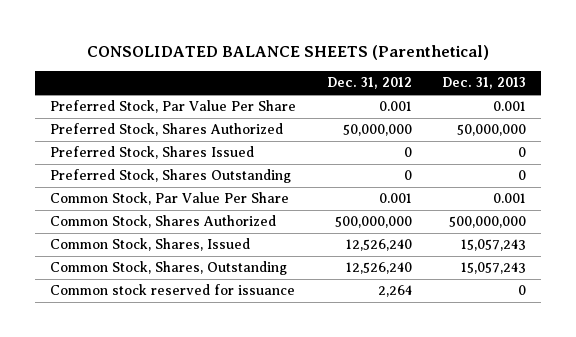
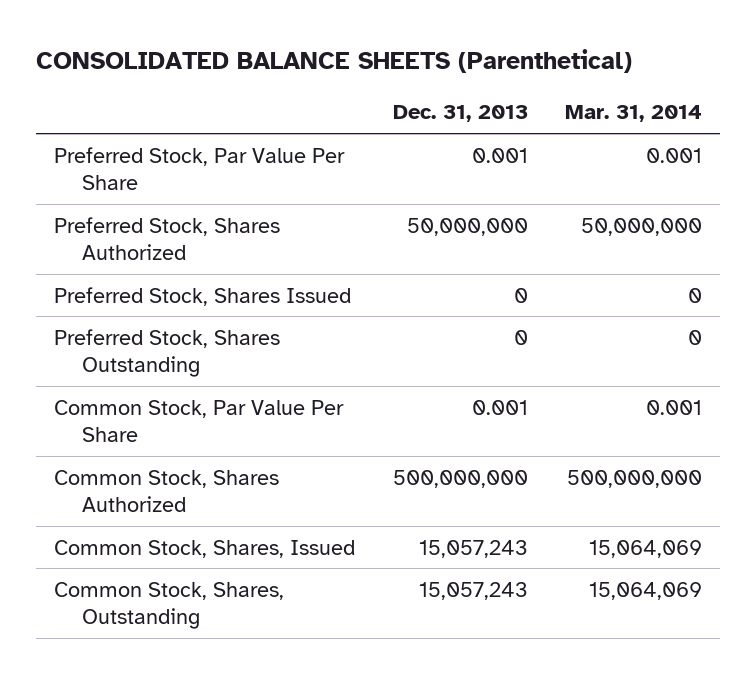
[326,77,412,90] Dec. 31, 2012 -> none
none -> [564,105,702,123] Mar. 31, 2014
[50,284,296,296] Common stock reserved for issuance -> none

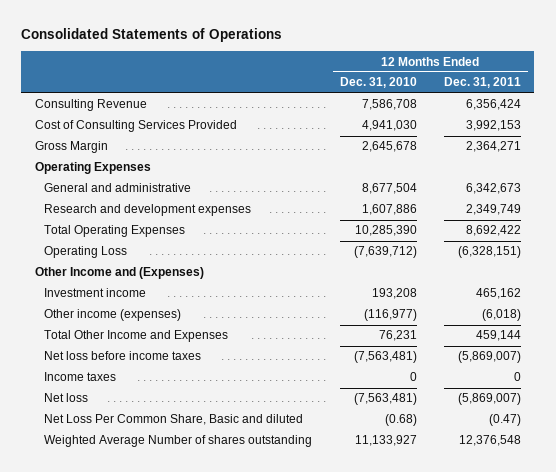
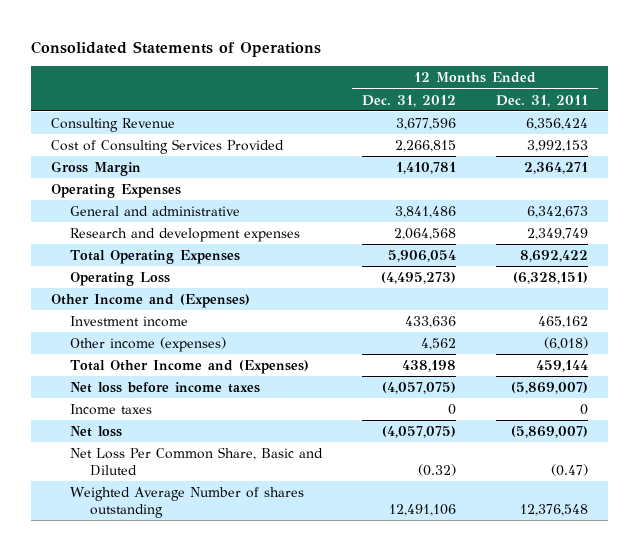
[339,77,417,89] Dec. 31, 2010 -> none
none -> [362,94,457,107] Dec. 31, 2012
[44,330,229,343] Total Other Income and Expenses -> [70,359,310,374] Total Other Income and (Expenses)
[44,414,304,426] Net Loss Per Common Share, Basic and diluted -> [70,446,324,476] Net Loss Per Common Share, Basic and Diluted

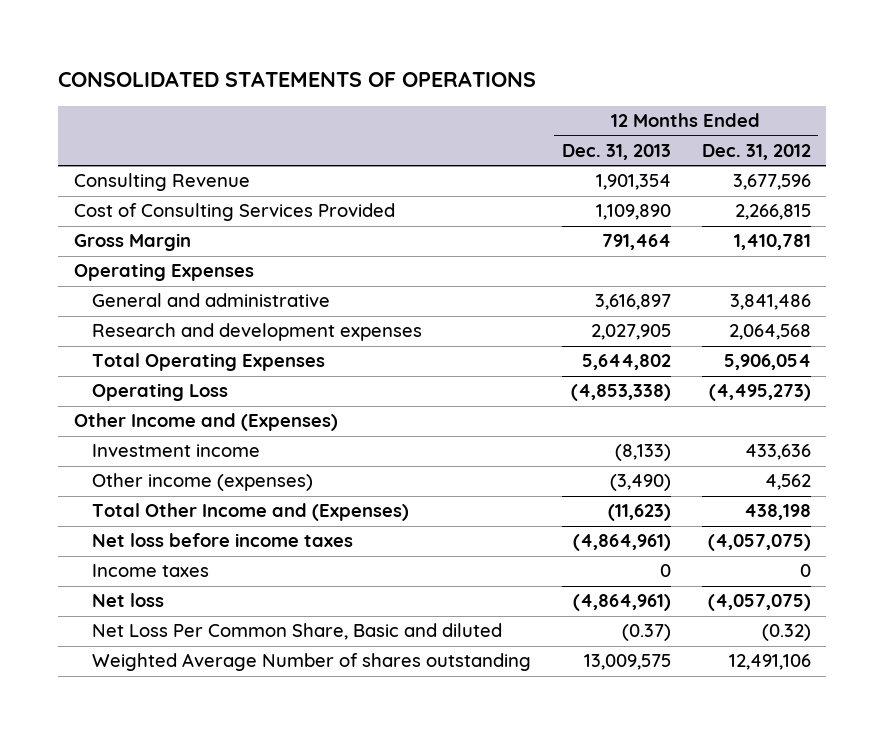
[31,40,322,57] Consolidated Statements of Operations -> [58,71,537,88] CONSOLIDATED STATEMENTS OF OPERATIONS
[495,94,588,107] Dec. 31, 2011 -> none
none -> [561,143,671,160] Dec. 31, 2013
[70,446,324,476] Net Loss Per Common Share, Basic and Diluted -> [91,623,502,641] Net Loss Per Common Share, Basic and diluted

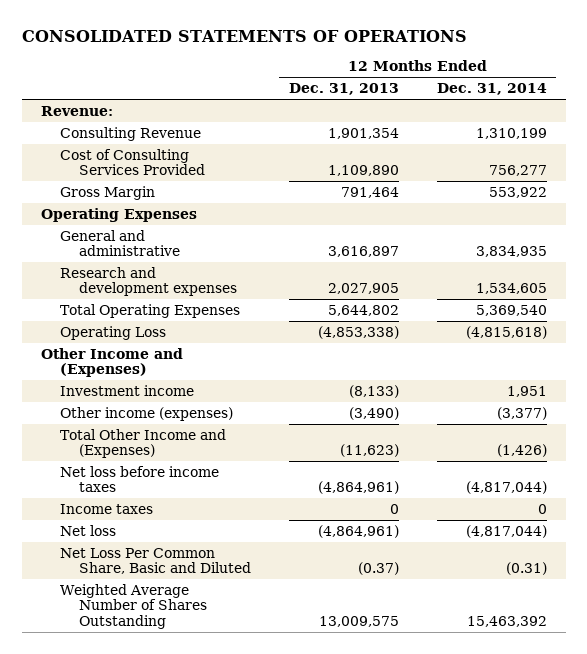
[701,143,811,160] Dec. 31, 2012 -> none
none -> [436,83,547,96] Dec. 31, 2014
none -> [40,105,113,116] Revenue:
[91,623,502,641] Net Loss Per Common Share, Basic and diluted -> [59,547,251,575] Net Loss Per Common Share, Basic and Diluted
[91,653,531,672] Weighted Average Number of shares outstanding -> [59,583,207,629] Weighted Average Number of Shares Outstanding

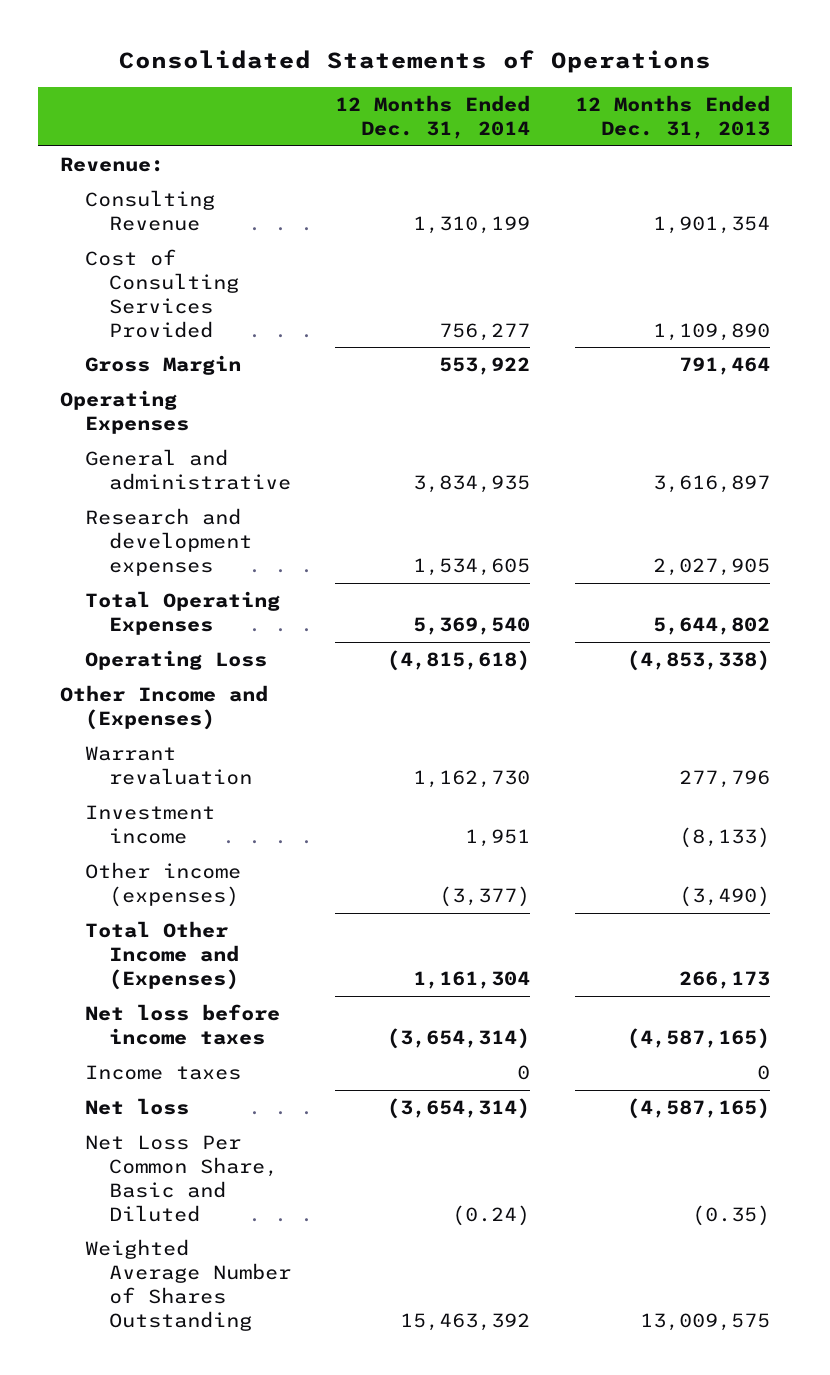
[21,30,467,43] CONSOLIDATED STATEMENTS OF OPERATIONS -> [118,49,711,73] Consolidated Statements of Operations
none -> [84,746,252,785] Warrant revaluation
[339,444,399,458] (11,623) -> [678,970,770,989] 266,173
[496,444,547,458] (1,426) -> [413,970,531,989] 1,161,304
[317,481,399,495] (4,864,961) -> [626,1027,770,1049] (4,587,165)
[465,481,547,495] (4,817,044) -> [387,1027,531,1049] (3,654,314)
[317,524,399,538] (4,864,961) -> [626,1098,770,1120] (4,587,165)
[465,524,547,538] (4,817,044) -> [387,1098,531,1120] (3,654,314)
[357,562,399,576] (0.37) -> [691,1204,770,1226] (0.35)
[505,562,547,576] (0.31) -> [452,1204,531,1226] (0.24)

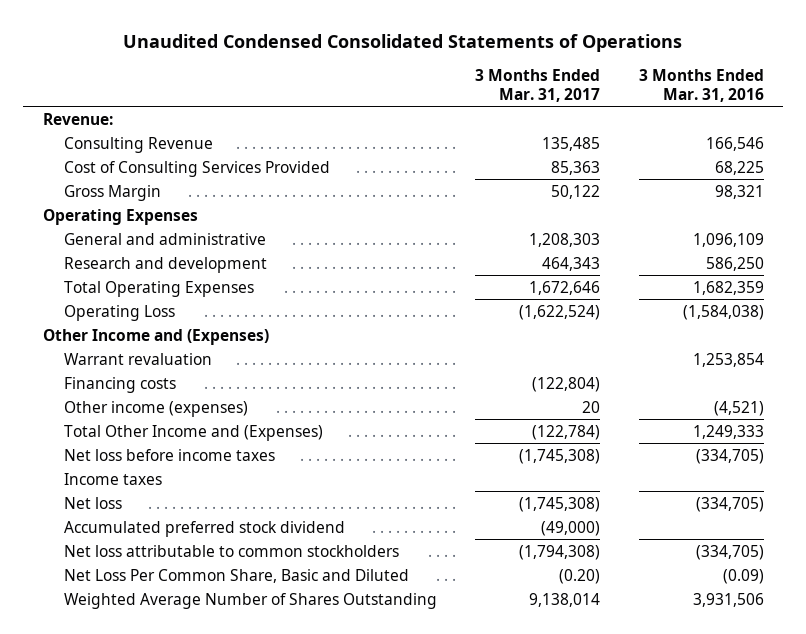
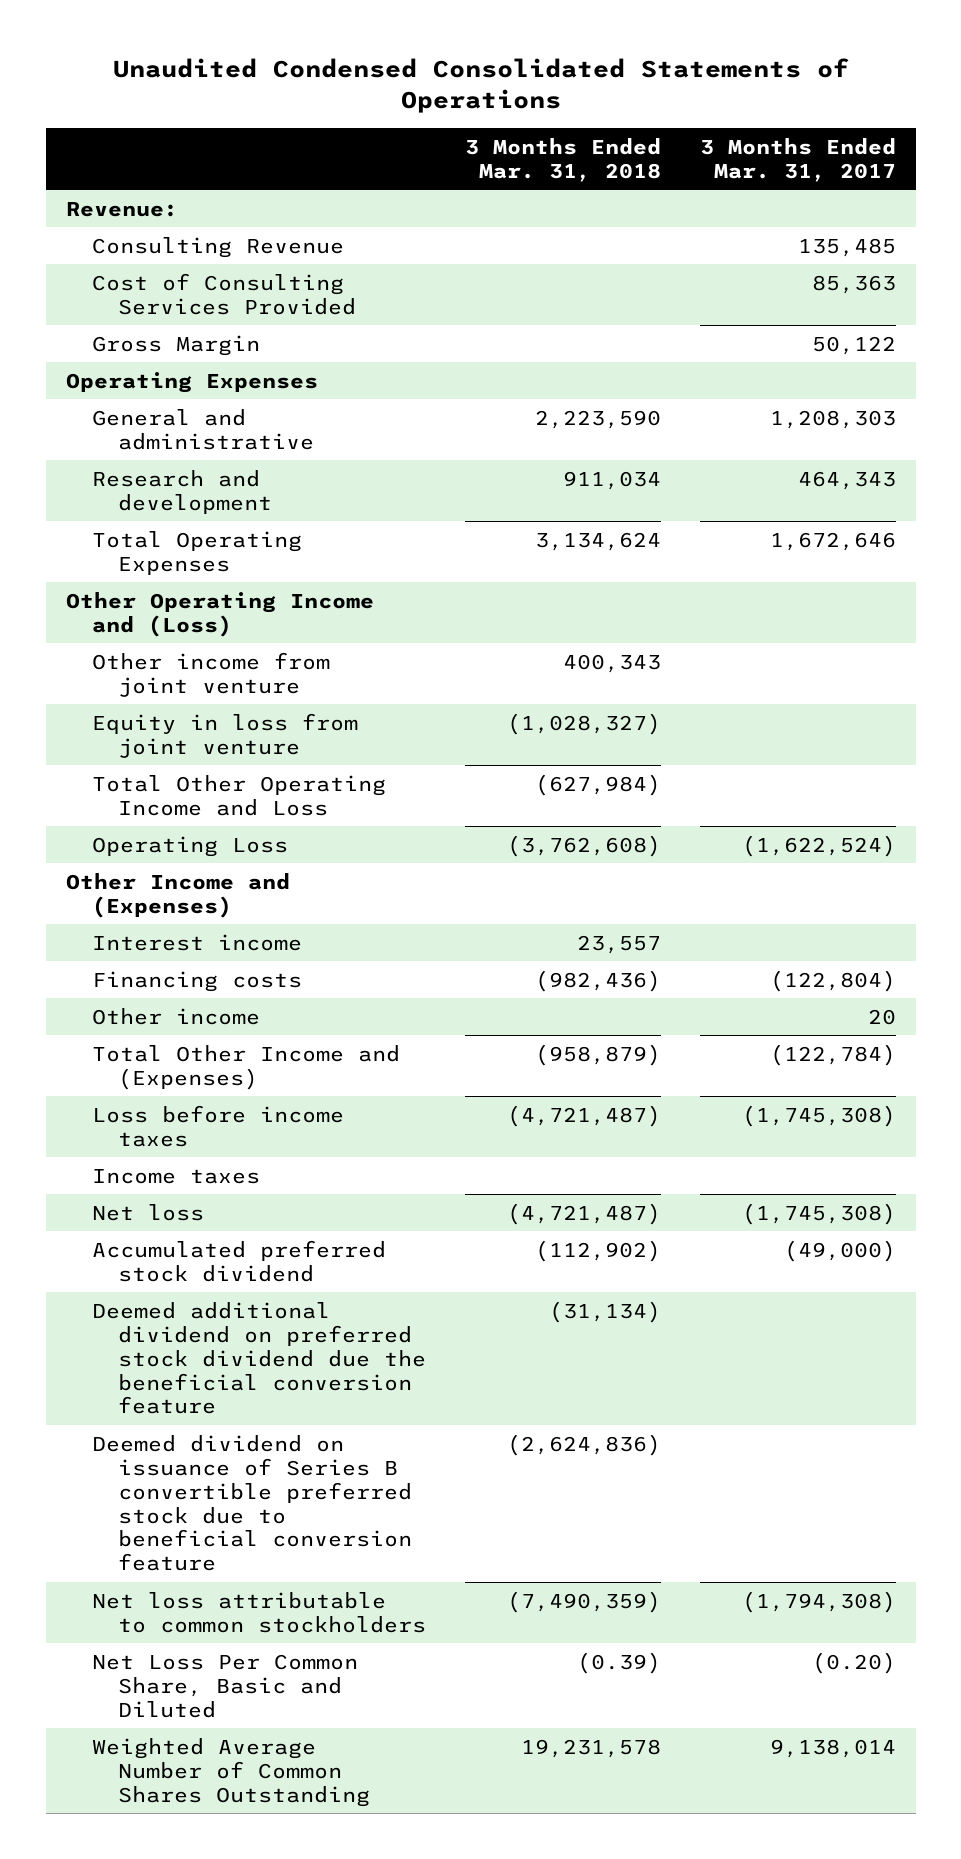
[638,68,764,102] 3 Months Ended Mar. 31, 2016 -> none
none -> [464,137,661,182] 3 Months Ended Mar. 31, 2018
none -> [65,591,374,637] Other Operating Income and (Loss)
none -> [91,651,330,697] Other income from joint venture
none -> [91,712,358,758] Equity in loss from joint venture
none -> [91,774,386,816] Total Other Operating Income and Loss
[64,352,213,365] Warrant revaluation -> none
none -> [91,933,302,951] Interest income
[64,400,249,417] Other income (expenses) -> [91,1007,260,1025] Other income
[64,448,276,461] Net loss before income taxes -> [91,1104,344,1147] Loss before income taxes
none -> [91,1301,426,1415] Deemed additional dividend on preferred stock dividend due the beneficial conversion feature
none -> [91,1434,412,1572] Deemed dividend on issuance of Series B convertible preferred stock due to beneficial conversion feature
[64,592,438,609] Weighted Average Number of Shares Outstanding -> [91,1737,370,1807] Weighted Average Number of Common Shares Outstanding

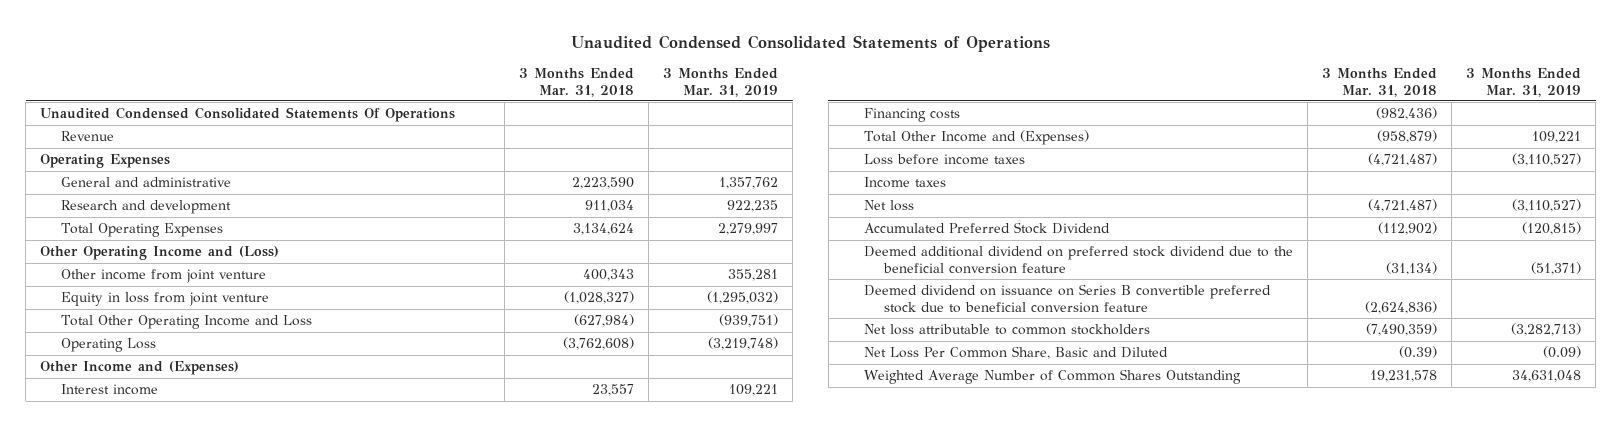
[699,137,896,182] 3 Months Ended Mar. 31, 2017 -> none
none -> [663,68,779,97] 3 Months Ended Mar. 31, 2019
[65,201,178,217] Revenue: -> none
[91,272,356,315] Cost of Consulting Services Provided -> none
[91,334,260,356] Gross Margin -> none
none -> [40,107,456,123] Unaudited Condensed Consolidated Statements Of Operations
[91,236,344,258] Consulting Revenue -> [60,131,114,142] Revenue
[91,1007,260,1025] Other income -> none
[91,1239,386,1282] Accumulated preferred stock dividend -> [863,222,1110,235] Accumulated Preferred Stock Dividend
[91,1301,426,1415] Deemed additional dividend on preferred stock dividend due the beneficial conversion feature -> [863,246,1293,274] Deemed additional dividend on preferred stock dividend due to the beneficial conversion feature
[91,1434,412,1572] Deemed dividend on issuance of Series B convertible preferred stock due to beneficial conversion feature -> [863,284,1271,313] Deemed dividend on issuance on Series B convertible preferred stock due to beneficial conversion feature

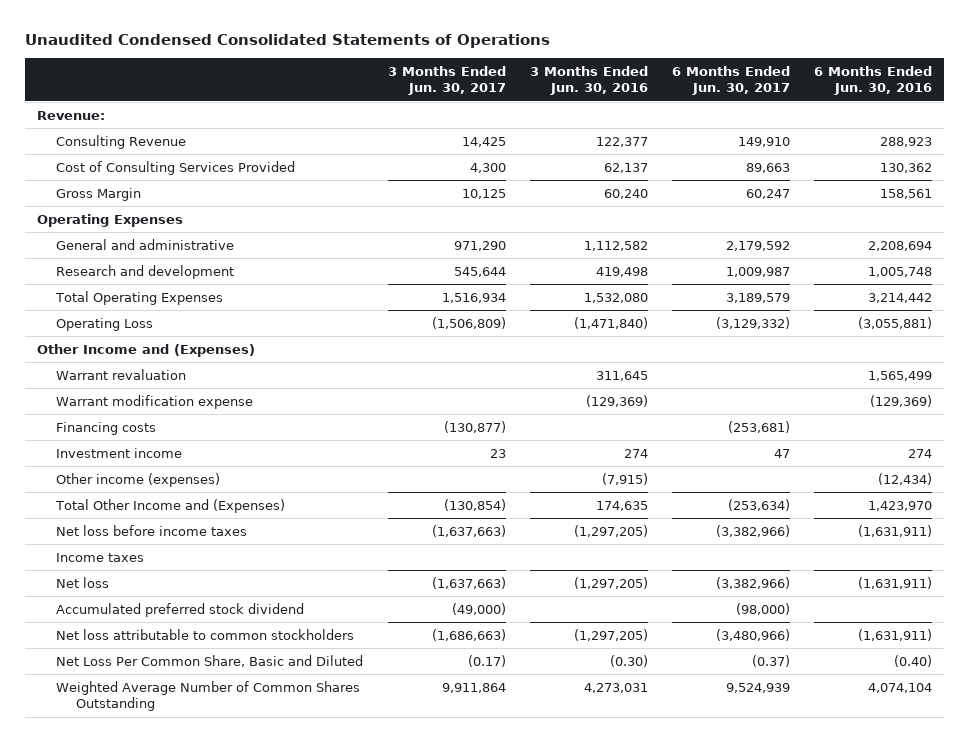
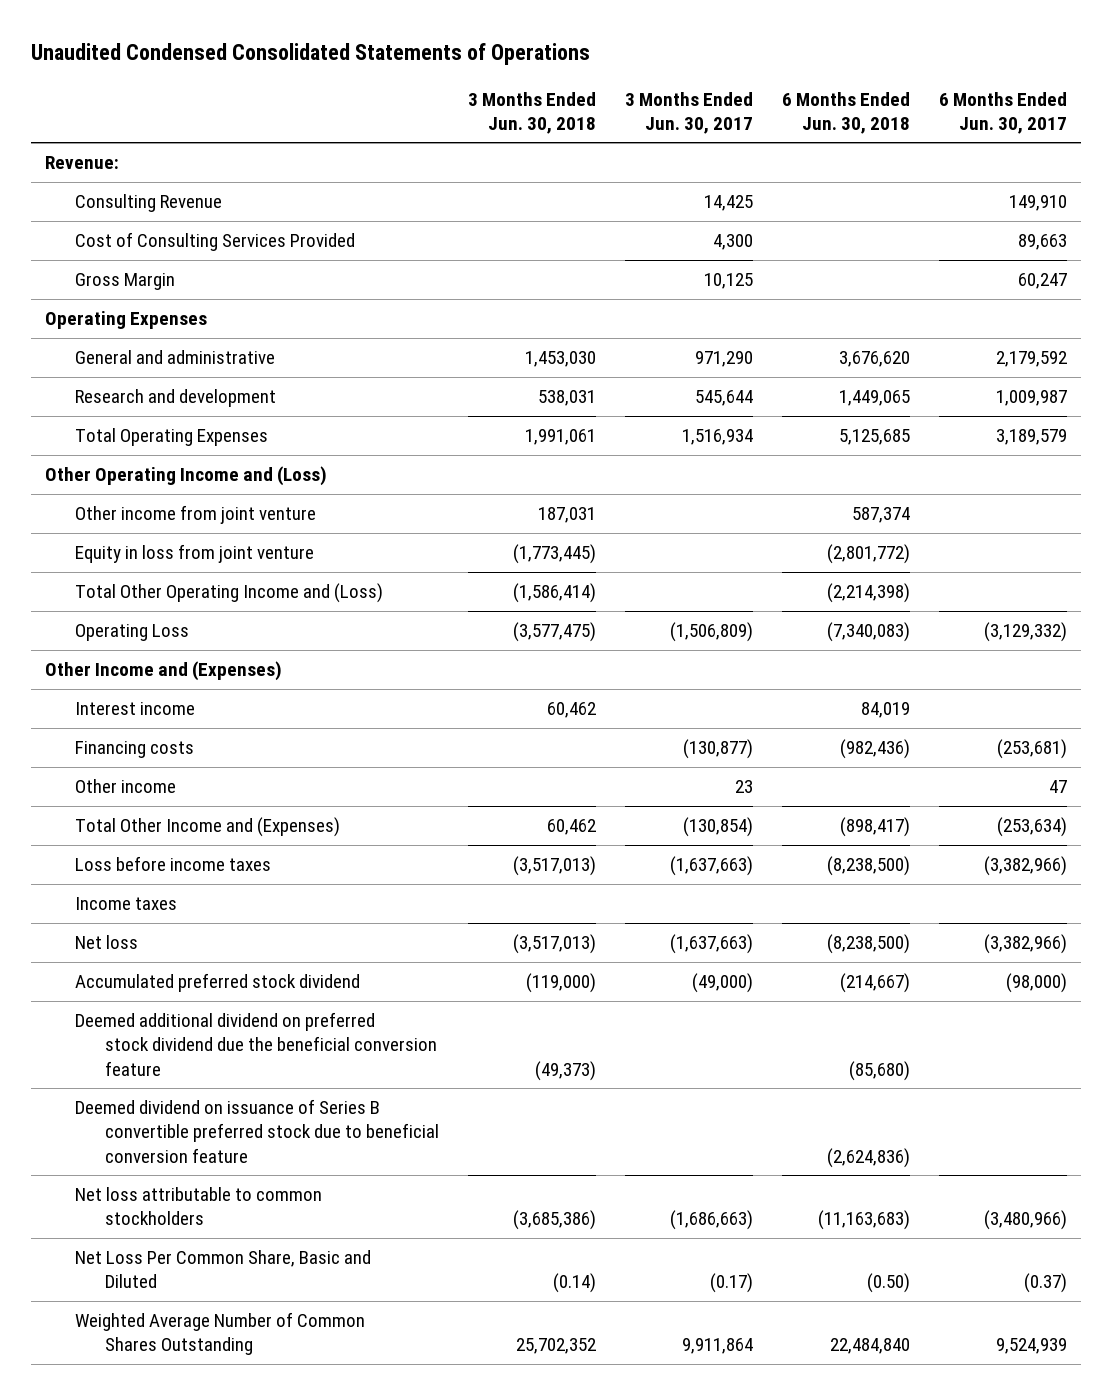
[529,65,648,96] 3 Months Ended Jun. 30, 2016 -> none
[814,65,933,96] 6 Months Ended Jun. 30, 2016 -> none
none -> [467,91,596,134] 3 Months Ended Jun. 30, 2018
none -> [781,91,910,134] 6 Months Ended Jun. 30, 2018
none -> [45,466,328,487] Other Operating Income and (Loss)
none -> [74,505,316,525] Other income from joint venture
none -> [74,544,314,564] Equity in loss from joint venture
none -> [74,583,383,604] Total Other Operating Income and (Loss)
[56,368,187,380] Warrant revaluation -> none
[56,394,254,409] Warrant modification expense -> none
none -> [74,702,195,716] Interest income
[56,472,221,487] Other income (expenses) -> none
[56,447,183,458] Investment income -> [74,779,176,794] Other income
[56,524,248,536] Net loss before income taxes -> [74,856,271,872] Loss before income taxes
none -> [74,1012,437,1076] Deemed additional dividend on preferred stock dividend due the beneficial conversion feature
none -> [74,1099,439,1163] Deemed dividend on issuance of Series B convertible preferred stock due to beneficial conversion feature

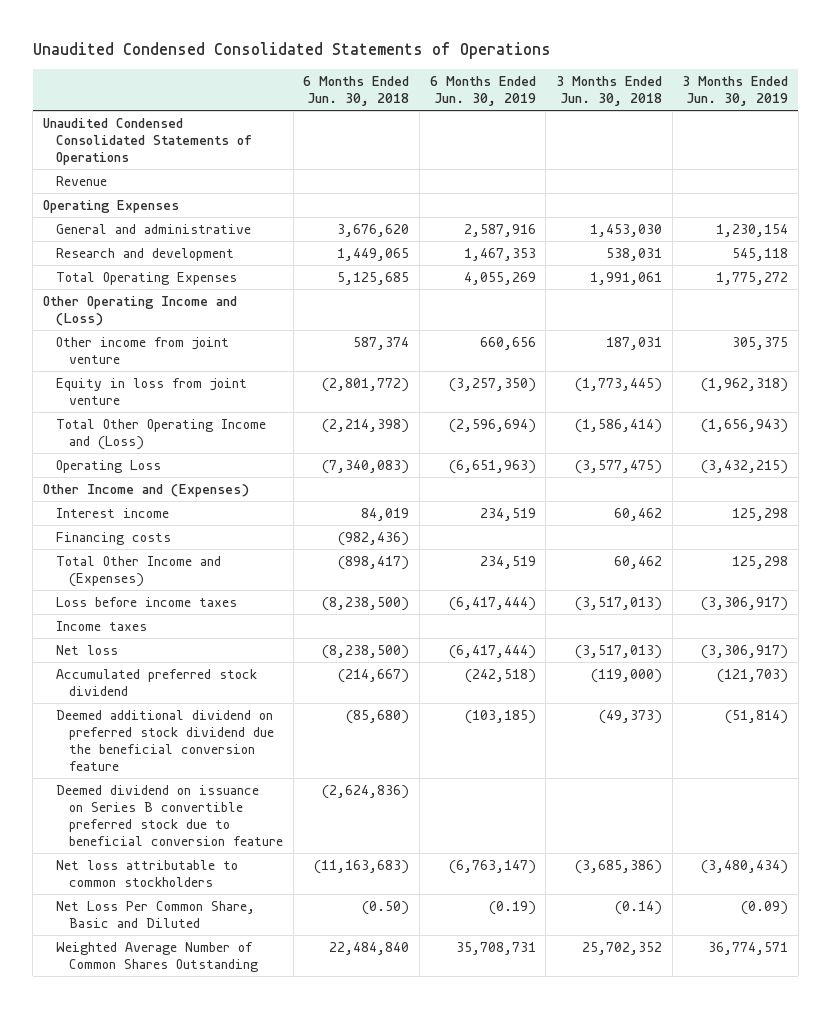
[624,91,753,134] 3 Months Ended Jun. 30, 2017 -> none
[938,91,1067,134] 6 Months Ended Jun. 30, 2017 -> none
none -> [429,76,536,107] 6 Months Ended Jun. 30, 2019
none -> [682,76,789,107] 3 Months Ended Jun. 30, 2019
[45,156,120,170] Revenue: -> none
[74,232,355,252] Cost of Consulting Services Provided -> none
[74,273,175,291] Gross Margin -> none
none -> [43,117,253,166] Unaudited Condensed Consolidated Statements of Operations
[74,194,222,213] Consulting Revenue -> [56,175,108,186] Revenue
[74,779,176,794] Other income -> none
[74,1099,439,1163] Deemed dividend on issuance of Series B convertible preferred stock due to beneficial conversion feature -> [56,784,284,847] Deemed dividend on issuance on Series B convertible preferred stock due to beneficial conversion feature

